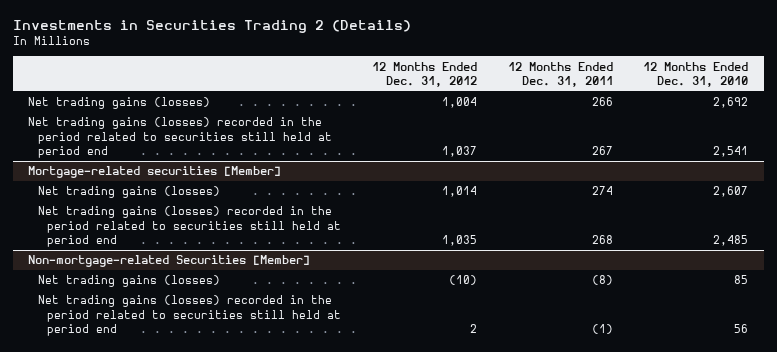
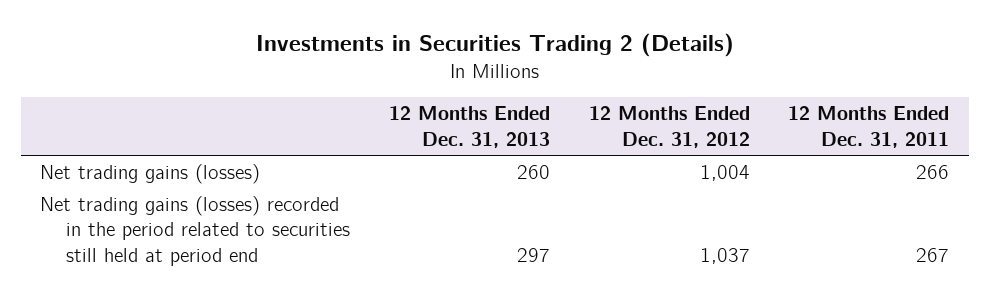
[643,61,749,87] 12 Months Ended Dec. 31, 2010 -> none
none -> [389,106,551,148] 12 Months Ended Dec. 31, 2013
[28,166,282,179] Mortgage-related securities [Member] -> none
[37,186,220,199] Net trading gains (losses) -> none
[37,206,342,248] Net trading gains (losses) recorded in the period related to securities still held at period end -> none
[28,255,311,268] Non-mortgage-related Securities [Member] -> none
[37,275,220,288] Net trading gains (losses) -> none
[37,295,342,337] Net trading gains (losses) recorded in the period related to securities still held at period end -> none

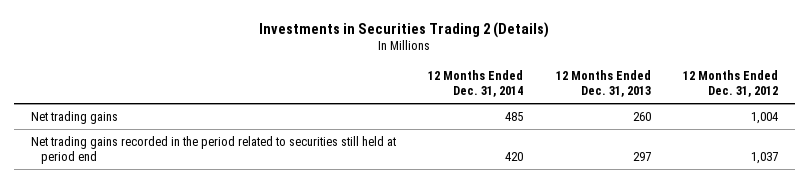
[788,106,950,148] 12 Months Ended Dec. 31, 2011 -> none
none -> [428,69,524,98] 12 Months Ended Dec. 31, 2014
[40,164,261,185] Net trading gains (losses) -> [30,110,118,124] Net trading gains
[40,196,351,266] Net trading gains (losses) recorded in the period related to securities still held at period end -> [30,135,396,165] Net trading gains recorded in the period related to securities still held at period end

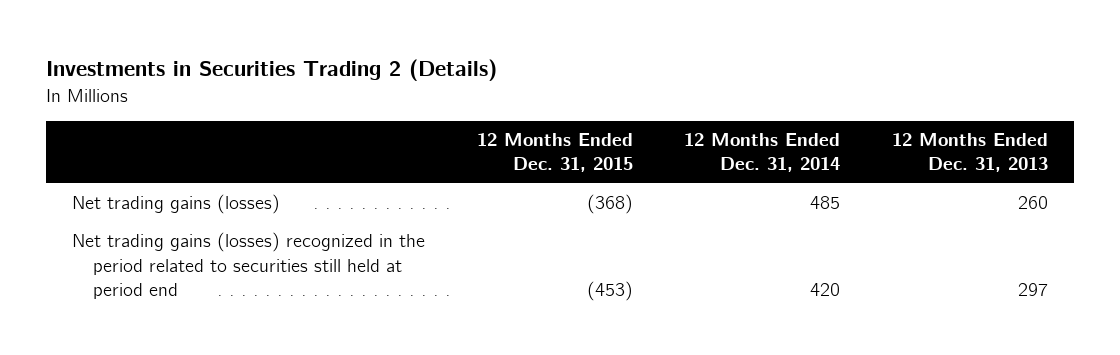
[683,69,779,98] 12 Months Ended Dec. 31, 2012 -> none
none -> [476,132,633,173] 12 Months Ended Dec. 31, 2015
[30,110,118,124] Net trading gains -> [72,194,281,215] Net trading gains (losses)
[30,135,396,165] Net trading gains recorded in the period related to securities still held at period end -> [72,232,426,300] Net trading gains (losses) recognized in the period related to securities still held at period end

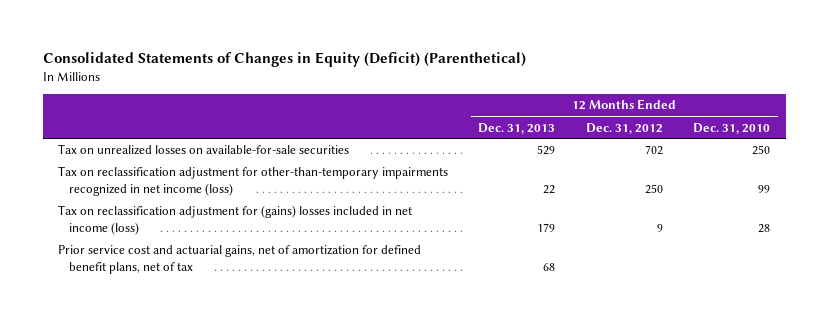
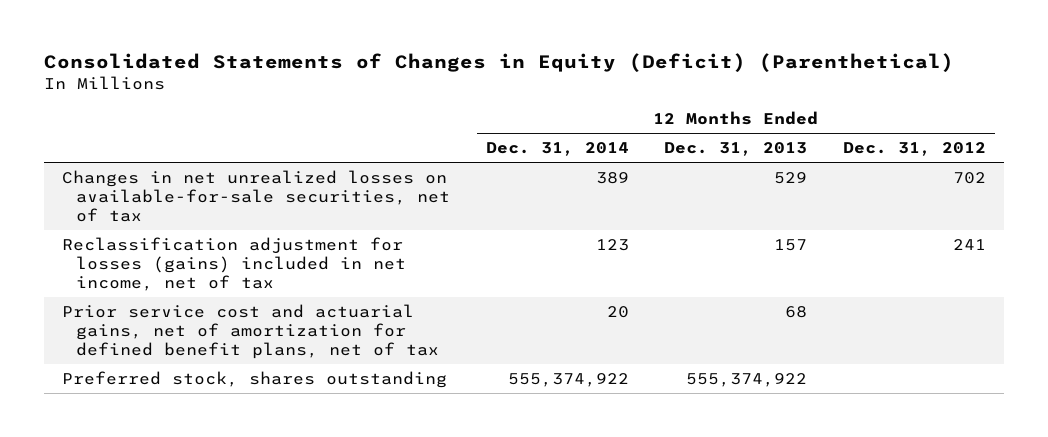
[693,122,771,134] Dec. 31, 2010 -> none
none -> [485,142,629,157] Dec. 31, 2014
[57,166,448,196] Tax on reclassification adjustment for other-than-temporary impairments recognized in net income (loss) -> none
[57,144,349,156] Tax on unrealized losses on available-for-sale securities -> [61,169,450,222] Changes in net unrealized losses on available-for-sale securities, net of tax
[57,205,412,235] Tax on reclassification adjustment for (gains) losses included in net income (loss) -> [61,236,406,291] Reclassification adjustment for losses (gains) included in net income, net of tax
[537,222,556,232] 179 -> [774,238,808,251] 157
[656,223,663,232] 9 -> [953,238,987,250] 241
none -> [61,370,447,388] Preferred stock, shares outstanding

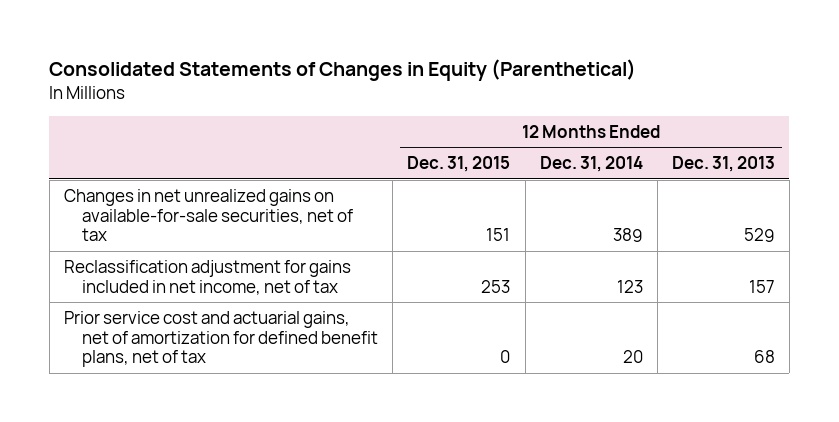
[43,52,954,72] Consolidated Statements of Changes in Equity (Deficit) (Parenthetical) -> [49,58,637,81] Consolidated Statements of Changes in Equity (Parenthetical)
[843,142,987,157] Dec. 31, 2012 -> none
none -> [407,156,511,173] Dec. 31, 2015
[61,169,450,222] Changes in net unrealized losses on available-for-sale securities, net of tax -> [63,189,354,242] Changes in net unrealized gains on available-for-sale securities, net of tax
[61,236,406,291] Reclassification adjustment for losses (gains) included in net income, net of tax -> [63,260,351,295] Reclassification adjustment for gains included in net income, net of tax
[61,370,447,388] Preferred stock, shares outstanding -> none

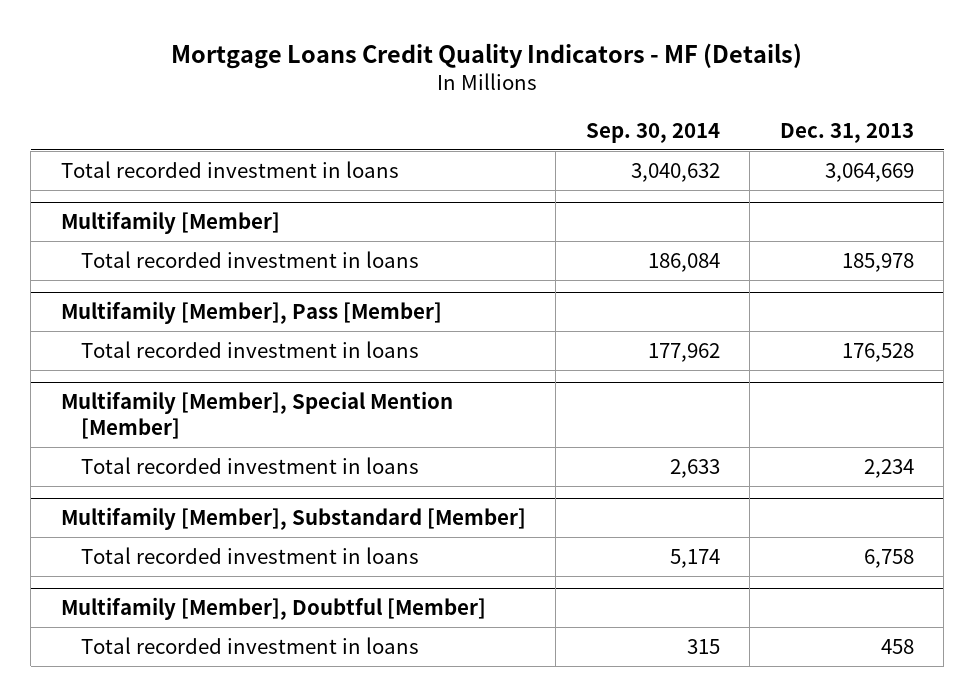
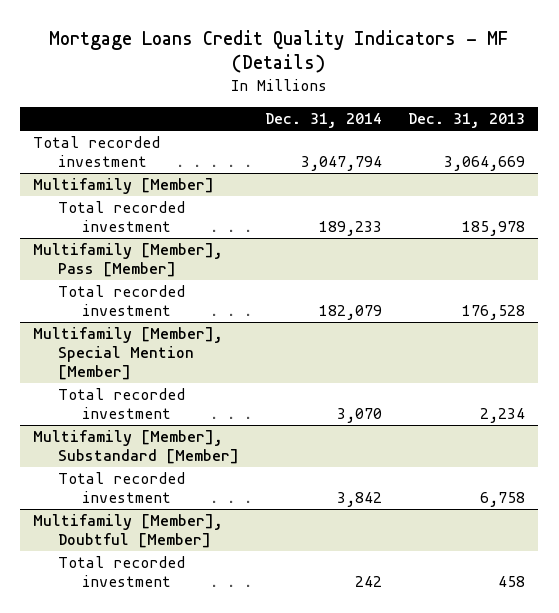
[585,122,720,143] Sep. 30, 2014 -> none
none -> [265,112,383,128] Dec. 31, 2014
[60,160,399,178] Total recorded investment in loans -> [33,136,161,167] Total recorded investment
[81,250,420,268] Total recorded investment in loans -> [57,201,185,232] Total recorded investment
[81,340,420,358] Total recorded investment in loans -> [57,285,185,316] Total recorded investment
[81,456,420,474] Total recorded investment in loans -> [57,388,185,419] Total recorded investment
[81,546,420,564] Total recorded investment in loans -> [57,472,185,503] Total recorded investment
[81,636,420,654] Total recorded investment in loans -> [57,556,185,587] Total recorded investment

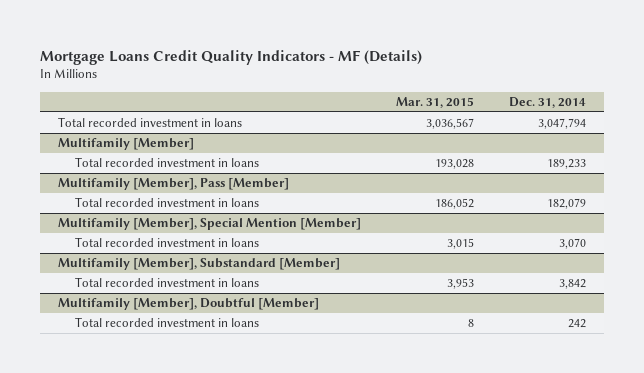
[408,112,526,128] Dec. 31, 2013 -> none
none -> [396,96,475,108] Mar. 31, 2015
[33,136,161,167] Total recorded investment -> [57,117,242,128] Total recorded investment in loans
[57,201,185,232] Total recorded investment -> [74,157,259,168] Total recorded investment in loans
[57,285,185,316] Total recorded investment -> [74,197,259,208] Total recorded investment in loans
[57,388,185,419] Total recorded investment -> [74,237,259,248] Total recorded investment in loans
[57,472,185,503] Total recorded investment -> [74,277,259,288] Total recorded investment in loans
[57,556,185,587] Total recorded investment -> [74,317,259,328] Total recorded investment in loans

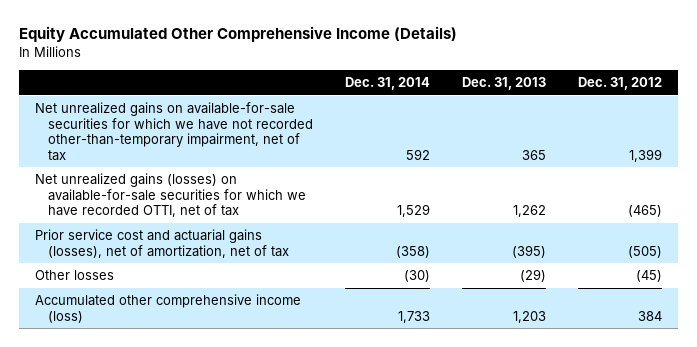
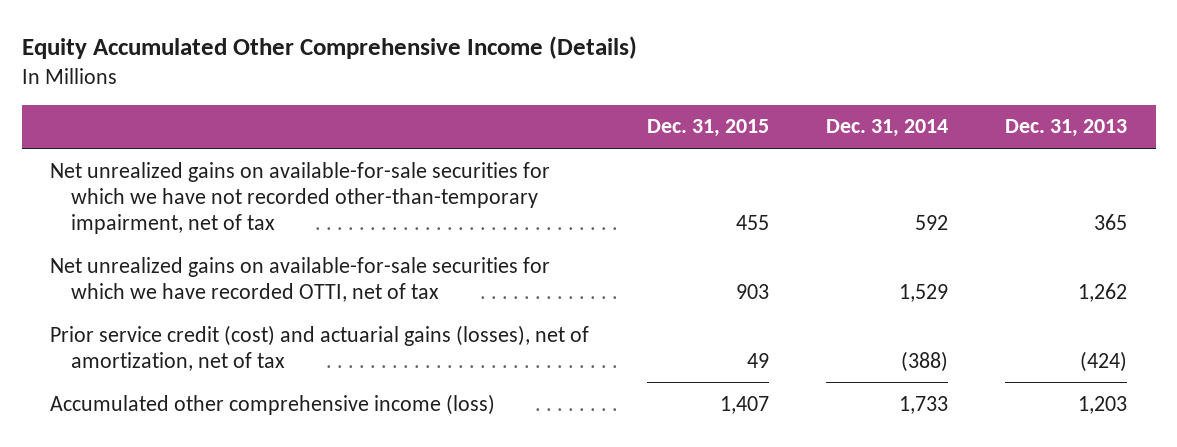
[577,77,662,91] Dec. 31, 2012 -> none
none -> [646,119,769,138] Dec. 31, 2015
[35,270,115,281] Other losses -> none
[35,173,307,218] Net unrealized gains (losses) on available-for-sale securities for which we have recorded OTTI, net of tax -> [50,256,551,302] Net unrealized gains on available-for-sale securities for which we have recorded OTTI, net of tax
[35,229,290,258] Prior service cost and actuarial gains (losses), net of amortization, net of tax -> [50,324,590,371] Prior service credit (cost) and actuarial gains (losses), net of amortization, net of tax
[396,245,431,258] (358) -> [900,350,948,372] (388)
[512,244,547,258] (395) -> [1080,350,1128,372] (424)

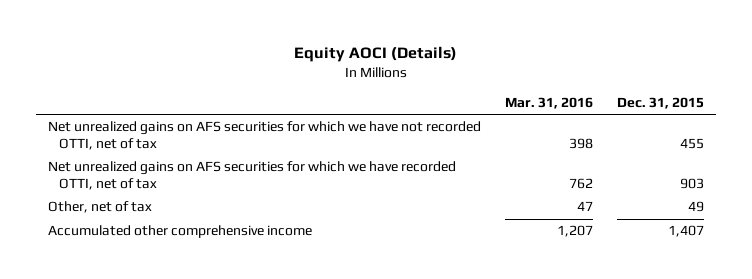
[21,35,637,59] Equity Accumulated Other Comprehensive Income (Details) -> [294,45,458,62] Equity AOCI (Details)
[825,119,948,138] Dec. 31, 2014 -> none
[1005,119,1128,138] Dec. 31, 2013 -> none
none -> [505,96,594,109] Mar. 31, 2016
[50,161,551,234] Net unrealized gains on available-for-sale securities for which we have not recorded other-than-temporary impairment, net of tax -> [48,121,482,150] Net unrealized gains on AFS securities for which we have not recorded OTTI, net of tax
[50,256,551,302] Net unrealized gains on available-for-sale securities for which we have recorded OTTI, net of tax -> [48,161,457,190] Net unrealized gains on AFS securities for which we have recorded OTTI, net of tax
[50,324,590,371] Prior service credit (cost) and actuarial gains (losses), net of amortization, net of tax -> [48,201,153,214] Other, net of tax
[50,393,496,415] Accumulated other comprehensive income (loss) -> [48,225,313,239] Accumulated other comprehensive income

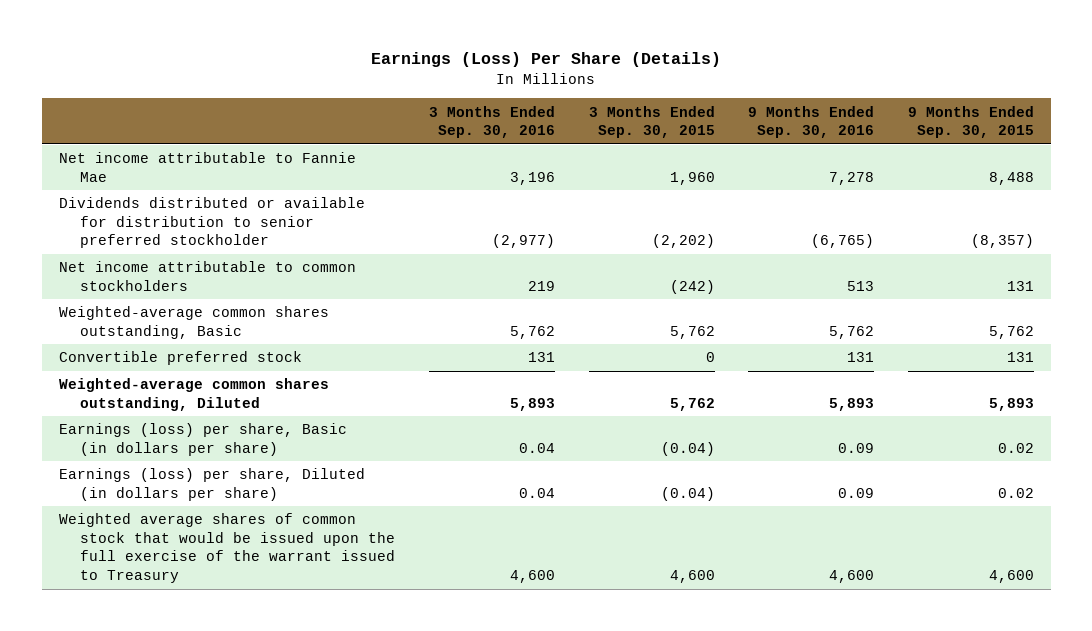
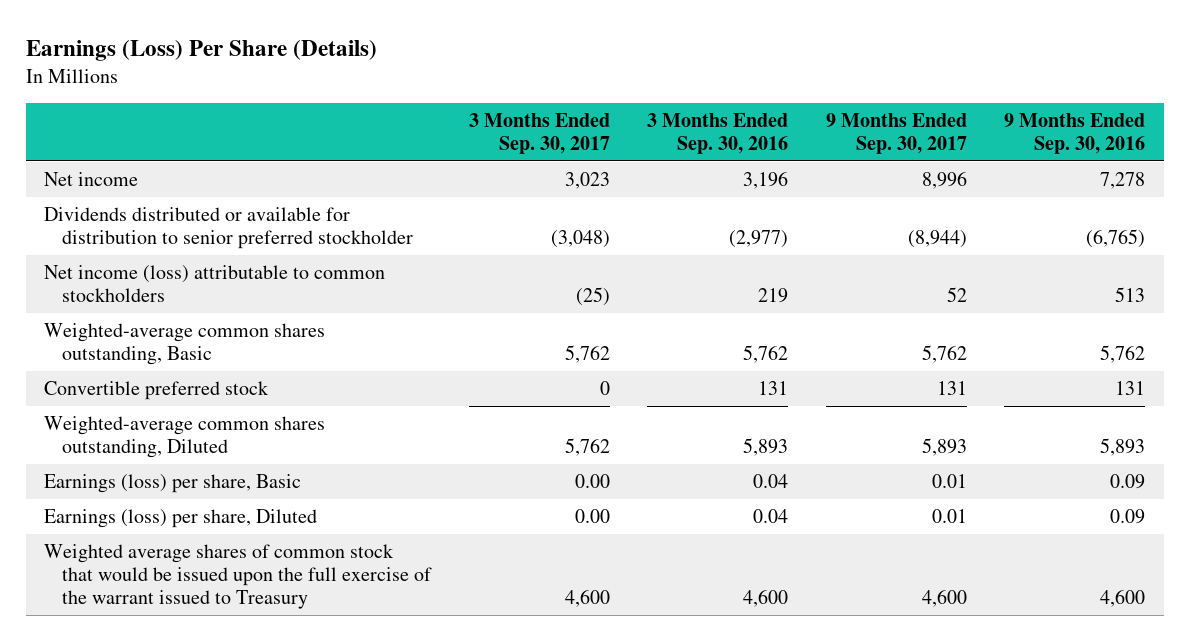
[588,105,715,139] 3 Months Ended Sep. 30, 2015 -> none
[907,105,1034,139] 9 Months Ended Sep. 30, 2015 -> none
none -> [468,112,610,155] 3 Months Ended Sep. 30, 2017
none -> [825,112,967,155] 9 Months Ended Sep. 30, 2017
[58,152,356,182] Net income attributable to Fannie Mae -> [44,171,139,186] Net income
[58,261,356,291] Net income attributable to common stockholders -> [44,264,386,303] Net income (loss) attributable to common stockholders
[58,423,347,456] Earnings (loss) per share, Basic (in dollars per share) -> [44,473,302,493] Earnings (loss) per share, Basic
[58,468,365,501] Earnings (loss) per share, Diluted (in dollars per share) -> [44,508,318,528] Earnings (loss) per share, Diluted

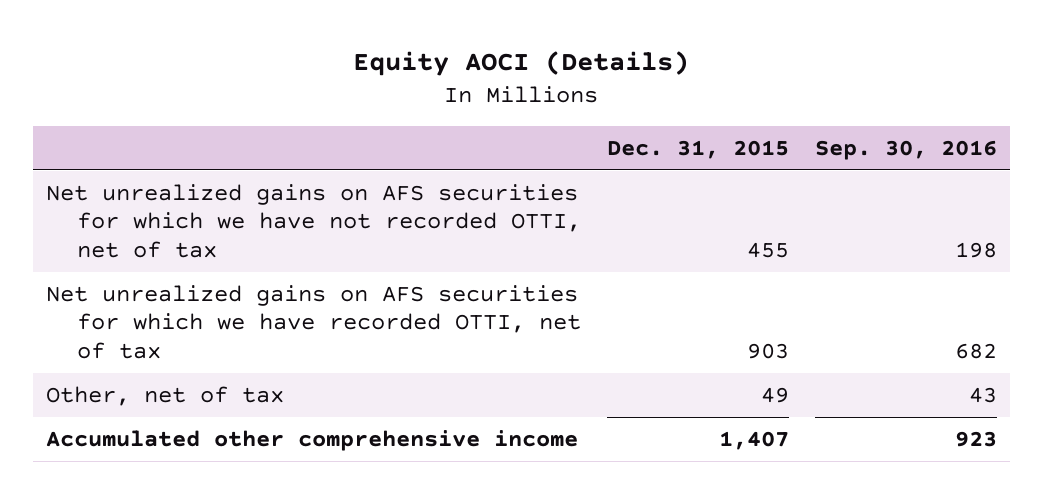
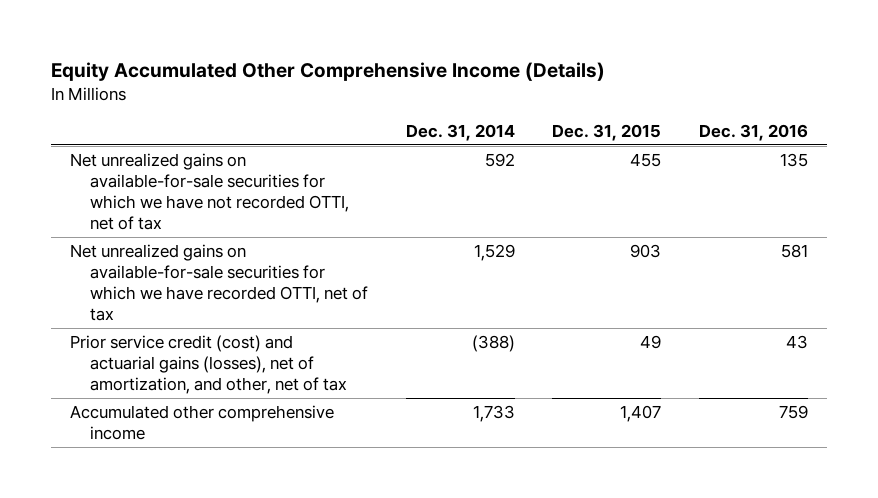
[353,50,690,76] Equity AOCI (Details) -> [50,62,605,82] Equity Accumulated Other Comprehensive Income (Details)
[814,139,997,160] Sep. 30, 2016 -> none
none -> [405,123,515,141] Dec. 31, 2014
none -> [698,123,808,141] Dec. 31, 2016
[45,183,582,259] Net unrealized gains on AFS securities for which we have not recorded OTTI, net of tax -> [69,152,350,231] Net unrealized gains on available-for-sale securities for which we have not recorded OTTI, net of tax
[45,284,582,360] Net unrealized gains on AFS securities for which we have recorded OTTI, net of tax -> [69,243,369,322] Net unrealized gains on available-for-sale securities for which we have recorded OTTI, net of tax
[45,385,284,406] Other, net of tax -> [69,334,348,395] Prior service credit (cost) and actuarial gains (losses), net of amortization, and other, net of tax

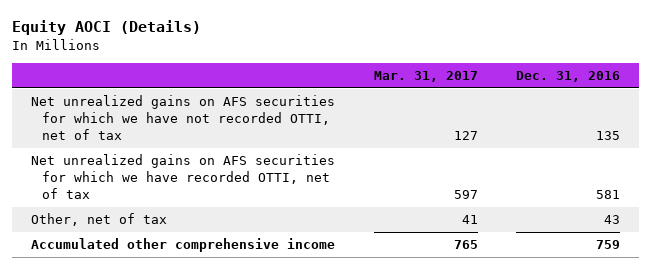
[50,62,605,82] Equity Accumulated Other Comprehensive Income (Details) -> [12,20,202,36] Equity AOCI (Details)
[405,123,515,141] Dec. 31, 2014 -> none
[552,123,662,141] Dec. 31, 2015 -> none
none -> [373,70,478,82] Mar. 31, 2017
[69,152,350,231] Net unrealized gains on available-for-sale securities for which we have not recorded OTTI, net of tax -> [31,95,336,140] Net unrealized gains on AFS securities for which we have not recorded OTTI, net of tax
[69,243,369,322] Net unrealized gains on available-for-sale securities for which we have recorded OTTI, net of tax -> [31,154,336,199] Net unrealized gains on AFS securities for which we have recorded OTTI, net of tax
[69,334,348,395] Prior service credit (cost) and actuarial gains (losses), net of amortization, and other, net of tax -> [31,213,168,227] Other, net of tax

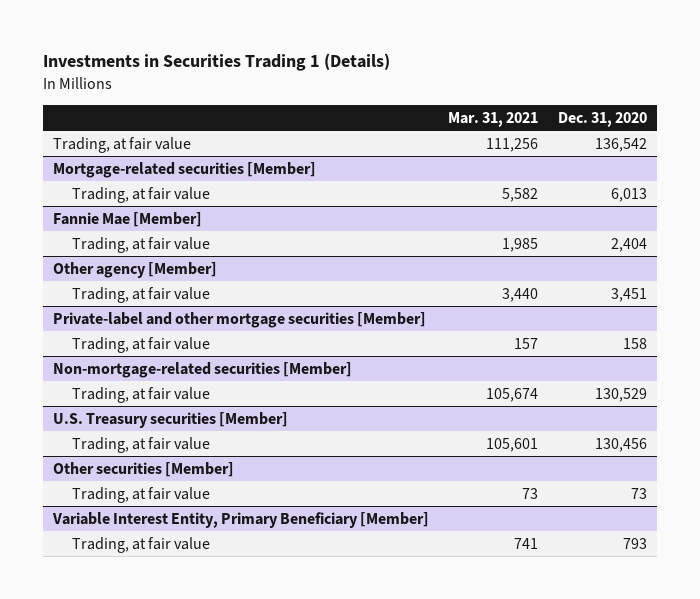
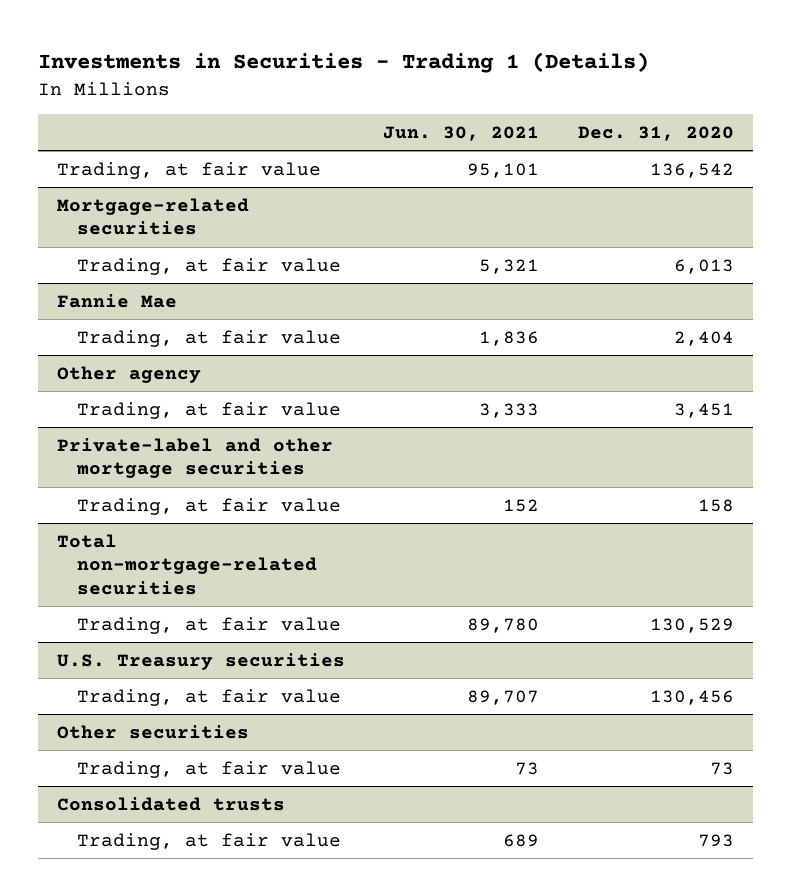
[42,53,390,72] Investments in Securities Trading 1 (Details) -> [38,52,650,74] Investments in Securities - Trading 1 (Details)
[448,111,539,127] Mar. 31, 2021 -> none
none -> [383,125,540,141] Jun. 30, 2021
[52,161,316,178] Mortgage-related securities [Member] -> [57,197,250,236] Mortgage-related securities
[52,211,202,227] Fannie Mae [Member] -> [57,293,178,308] Fannie Mae
[52,261,217,278] Other agency [Member] -> [57,365,202,383] Other agency
[52,311,426,328] Private-label and other mortgage securities [Member] -> [57,437,334,479] Private-label and other mortgage securities
[52,361,352,378] Non-mortgage-related securities [Member] -> [57,533,317,595] Total non-mortgage-related securities
[52,411,288,428] U.S. Treasury securities [Member] -> [57,652,346,670] U.S. Treasury securities
[52,461,234,477] Other securities [Member] -> [57,724,250,739] Other securities
[51,511,429,528] Variable Interest Entity, Primary Beneficiary [Member] -> [57,796,286,811] Consolidated trusts

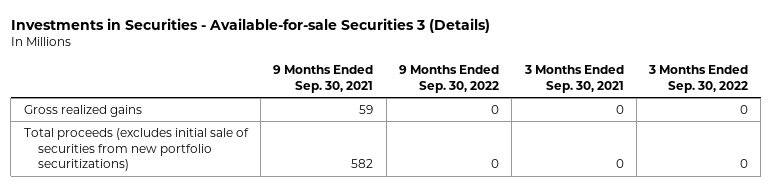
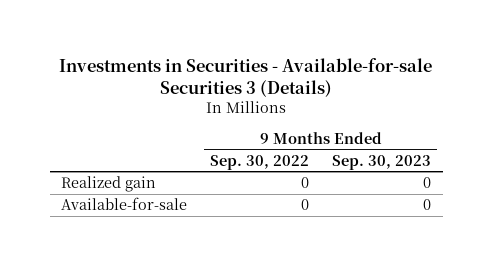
[273,65,374,93] 9 Months Ended Sep. 30, 2021 -> none
[523,65,624,93] 3 Months Ended Sep. 30, 2021 -> none
[648,65,749,93] 3 Months Ended Sep. 30, 2022 -> none
none -> [332,154,432,170] Sep. 30, 2023
[23,104,142,117] Gross realized gains -> [61,176,157,193] Realized gain
[23,127,249,172] Total proceeds (excludes initial sale of securities from new portfolio securitizations) -> [61,197,188,211] Available-for-sale

